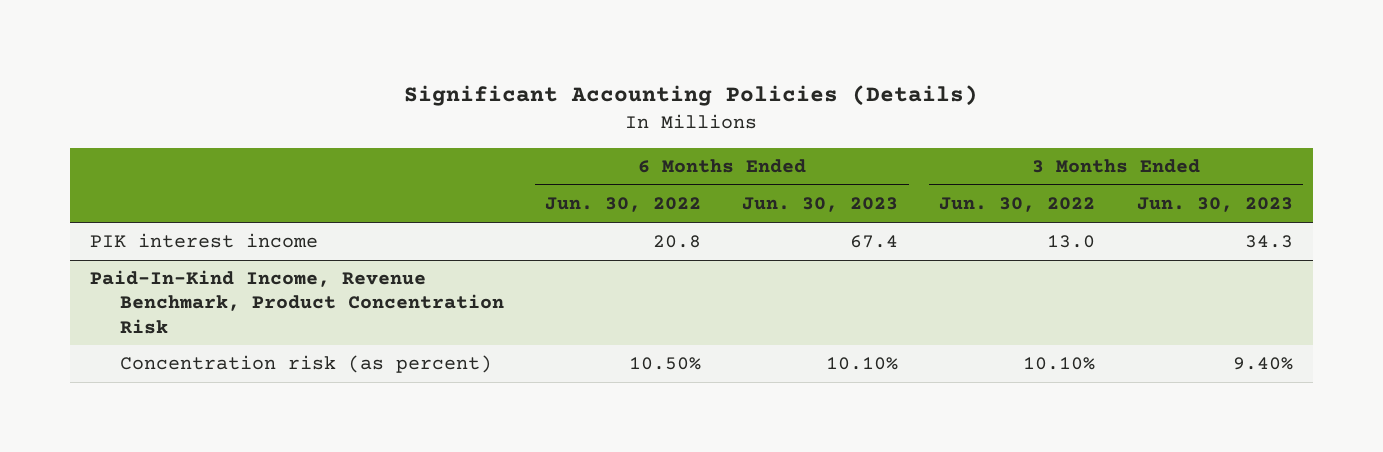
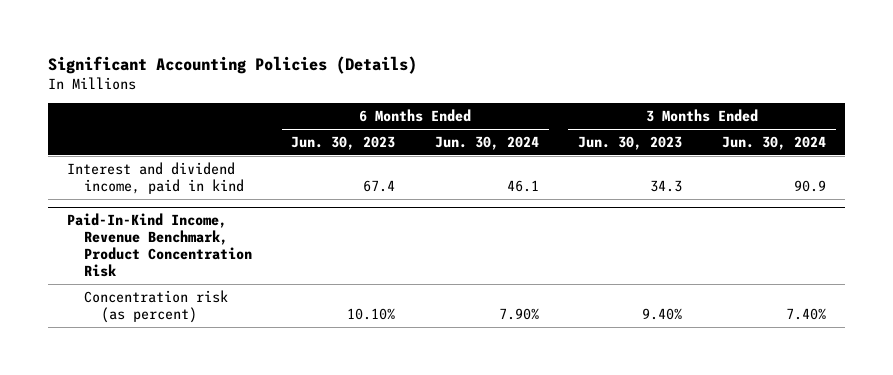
[545,197,702,213] Jun. 30, 2022 -> none
[939,197,1096,213] Jun. 30, 2022 -> none
none -> [434,135,539,150] Jun. 30, 2024
none -> [721,135,826,150] Jun. 30, 2024
[90,233,319,249] PIK interest income -> [67,161,245,194] Interest and dividend income, paid in kind

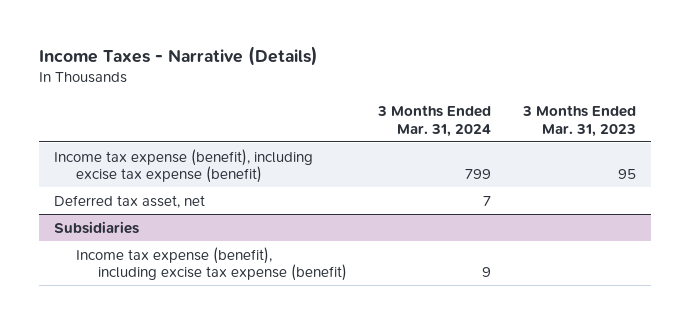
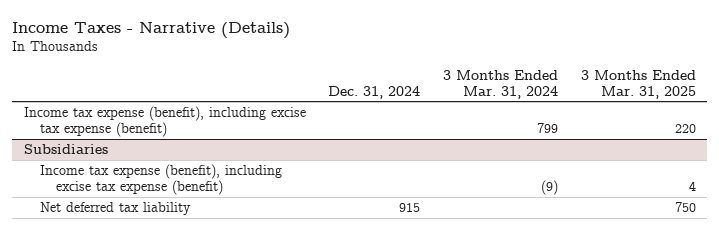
[521,105,636,137] 3 Months Ended Mar. 31, 2023 -> none
none -> [328,85,421,99] Dec. 31, 2024
none -> [580,69,696,99] 3 Months Ended Mar. 31, 2025
[54,194,206,208] Deferred tax asset, net -> none
[482,267,492,278] 9 -> [541,179,559,195] (9)
none -> [39,201,191,215] Net deferred tax liability

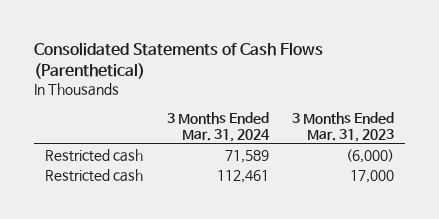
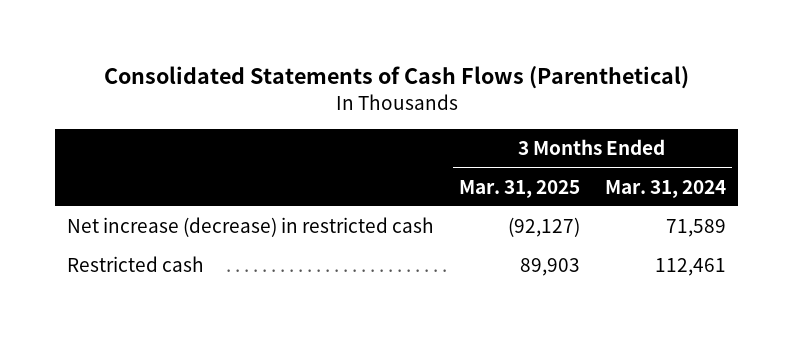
[291,111,394,142] 3 Months Ended Mar. 31, 2023 -> none
none -> [459,179,581,198] Mar. 31, 2025
[45,148,144,162] Restricted cash -> [67,217,435,238] Net increase (decrease) in restricted cash

